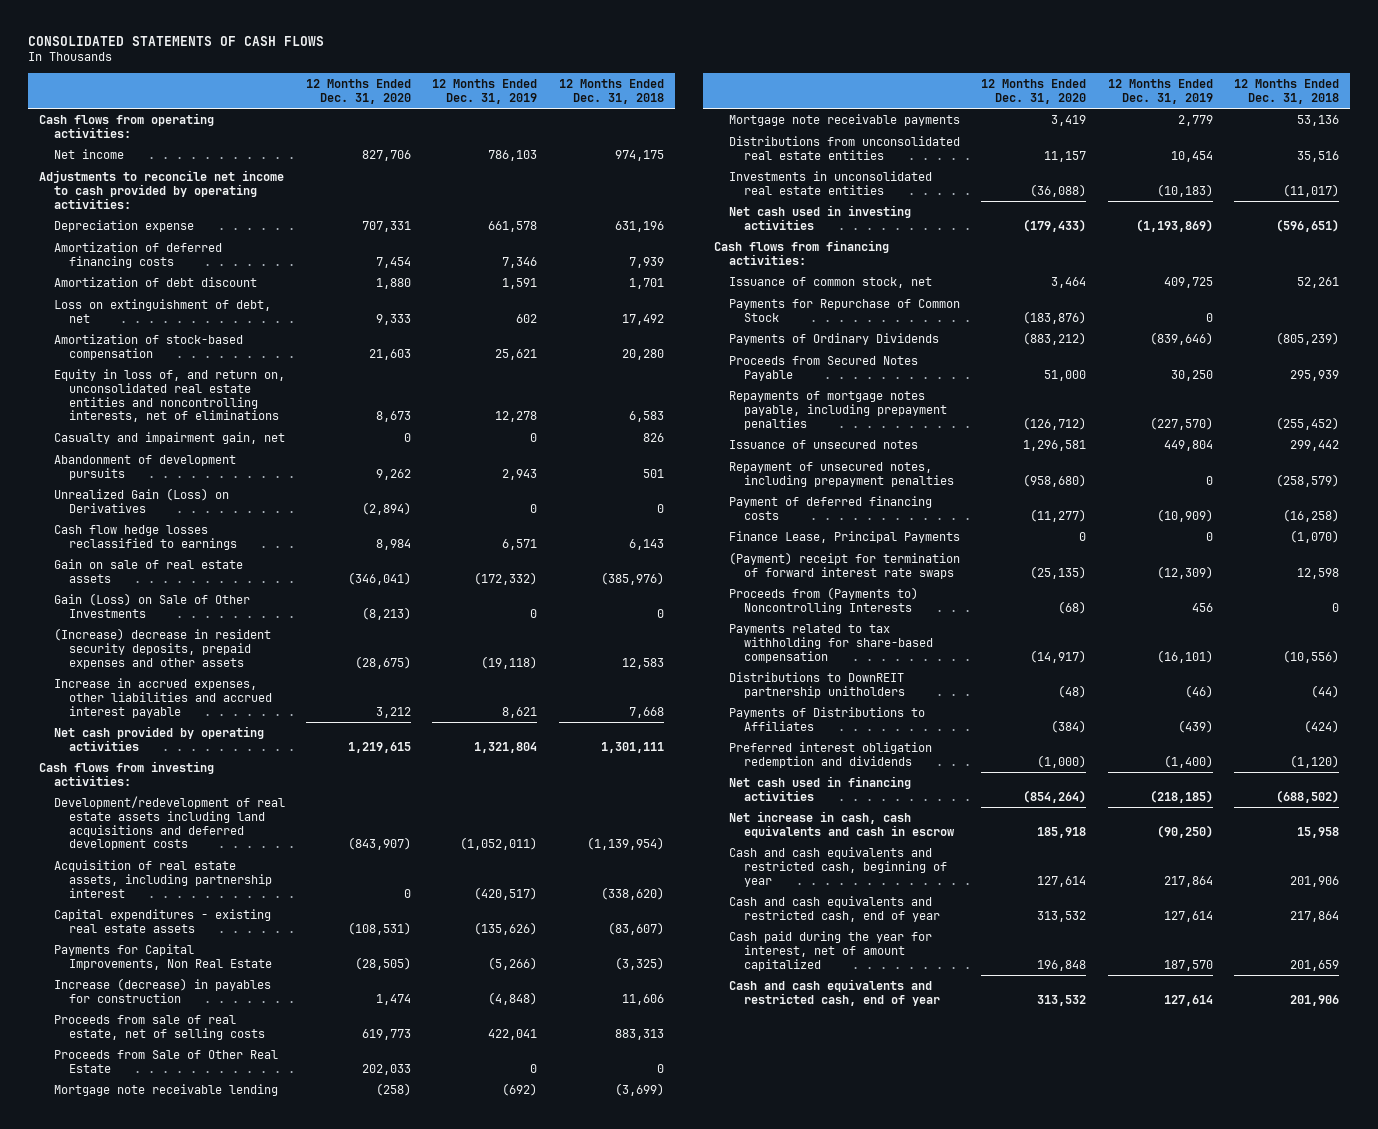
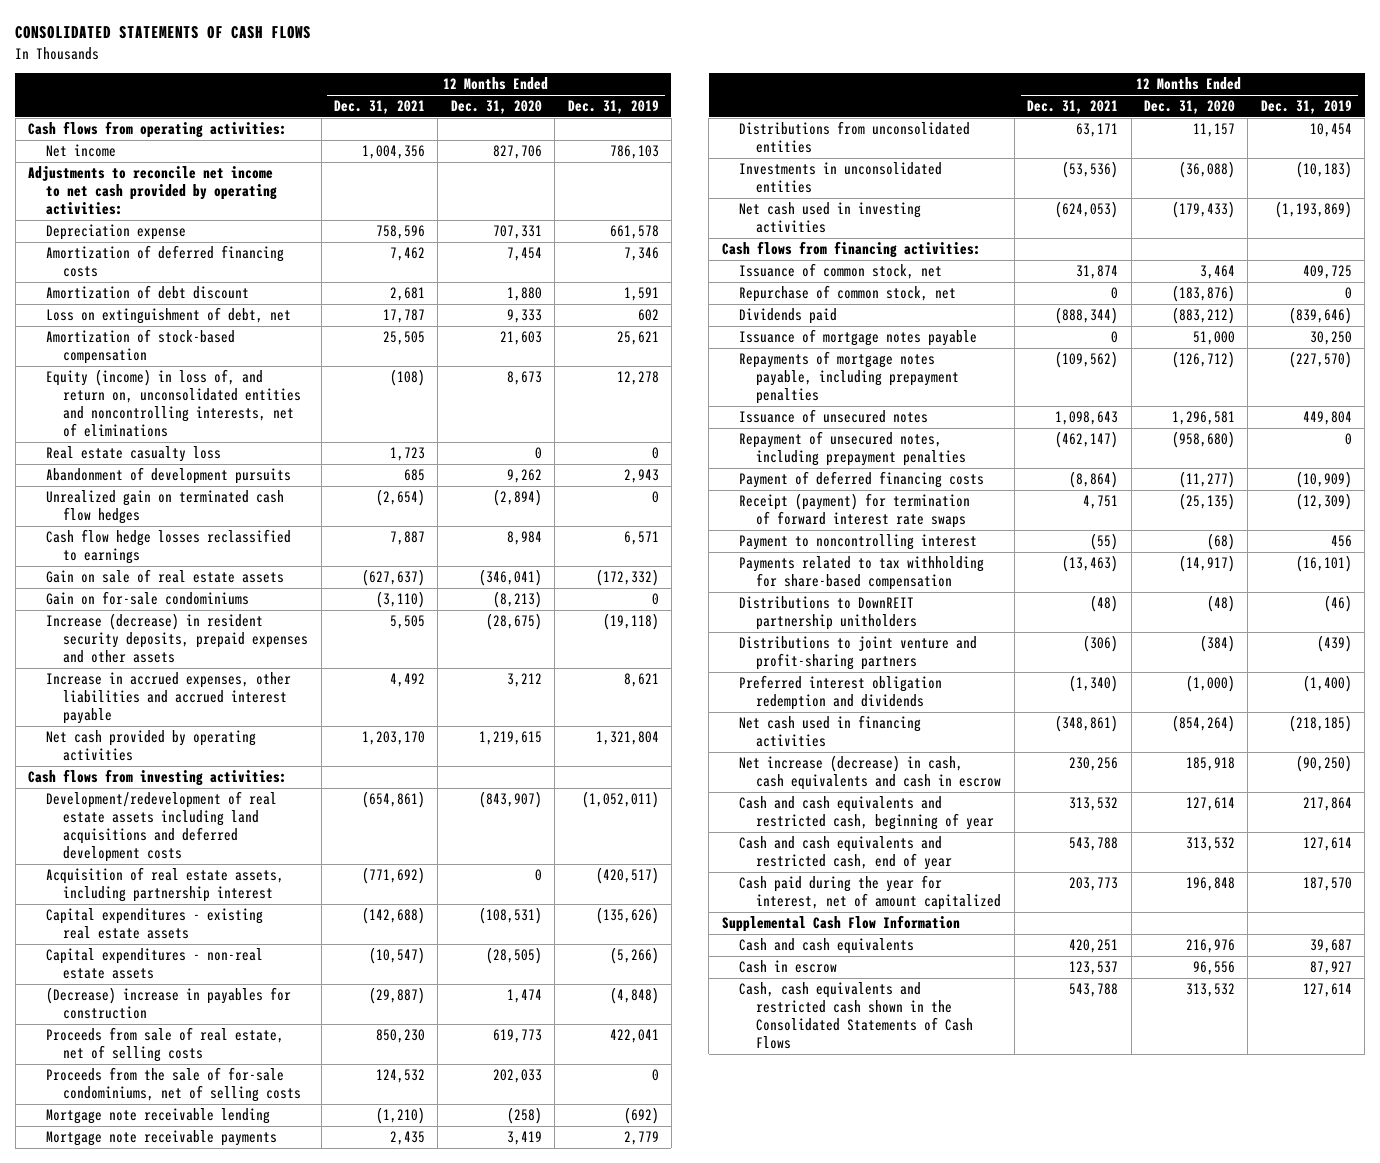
[558,78,664,104] 12 Months Ended Dec. 31, 2018 -> none
none -> [333,100,425,115] Dec. 31, 2021
[38,169,284,209] Adjustments to reconcile net income to cash provided by operating activities: -> [28,166,277,216] Adjustments to reconcile net income to net cash provided by operating activities:
[53,368,285,423] Equity in loss of, and return on, unconsolidated real estate entities and noncontrolling interests, net of eliminations -> [45,369,302,438] Equity (income) in loss of, and return on, unconsolidated entities and noncontrolling interests, net of eliminations
[53,431,285,444] Casualty and impairment gain, net -> [45,446,221,463] Real estate casualty loss
[53,487,229,513] Unrealized Gain (Loss) on Derivatives -> [45,490,284,525] Unrealized gain on terminated cash flow hedges
[53,592,250,618] Gain (Loss) on Sale of Other Investments -> [45,591,249,606] Gain on for-sale condominiums
[53,627,271,669] (Increase) decrease in resident security deposits, prepaid expenses and other assets -> [45,613,309,664] Increase (decrease) in resident security deposits, prepaid expenses and other assets
[53,943,272,970] Payments for Capital Improvements, Non Real Estate -> [45,948,263,980] Capital expenditures - non-real estate assets
[53,977,271,1003] Increase (decrease) in payables for construction -> [45,987,291,1020] (Decrease) increase in payables for construction
[53,1049,278,1073] Proceeds from Sale of Other Real Estate -> [45,1067,302,1103] Proceeds from the sale of for-sale condominiums, net of selling costs
[729,135,961,160] Distributions from unconsolidated real estate entities -> [738,121,970,154] Distributions from unconsolidated entities
[729,170,933,195] Investments in unconsolidated real estate entities -> [738,162,942,194] Investments in unconsolidated entities
[729,298,961,322] Payments for Repurchase of Common Stock -> [738,285,956,303] Repurchase of common stock, net
[729,332,940,345] Payments of Ordinary Dividends -> [738,308,837,325] Dividends paid
[729,355,919,381] Proceeds from Secured Notes Payable -> [738,329,977,347] Issuance of mortgage notes payable
[729,530,961,543] Finance Lease, Principal Payments -> none
[729,551,961,579] (Payment) receipt for termination of forward interest rate swaps -> [738,493,970,529] Receipt (payment) for termination of forward interest rate swaps
[729,586,919,614] Proceeds from (Payments to) Noncontrolling Interests -> [738,534,977,551] Payment to noncontrolling interest
[729,706,926,731] Payments of Distributions to Affiliates -> [738,636,977,671] Distributions to joint venture and profit-sharing partners
[729,810,956,838] Net increase in cash, cash equivalents and cash in escrow -> [738,755,1002,791] Net increase (decrease) in cash, cash equivalents and cash in escrow
none -> [721,915,960,933] Supplemental Cash Flow Information
none -> [738,938,914,955] Cash and cash equivalents
none -> [738,960,837,974] Cash in escrow
[729,978,941,1006] Cash and cash equivalents and restricted cash, end of year -> [738,982,974,1050] Cash, cash equivalents and restricted cash shown in the Consolidated Statements of Cash Flows

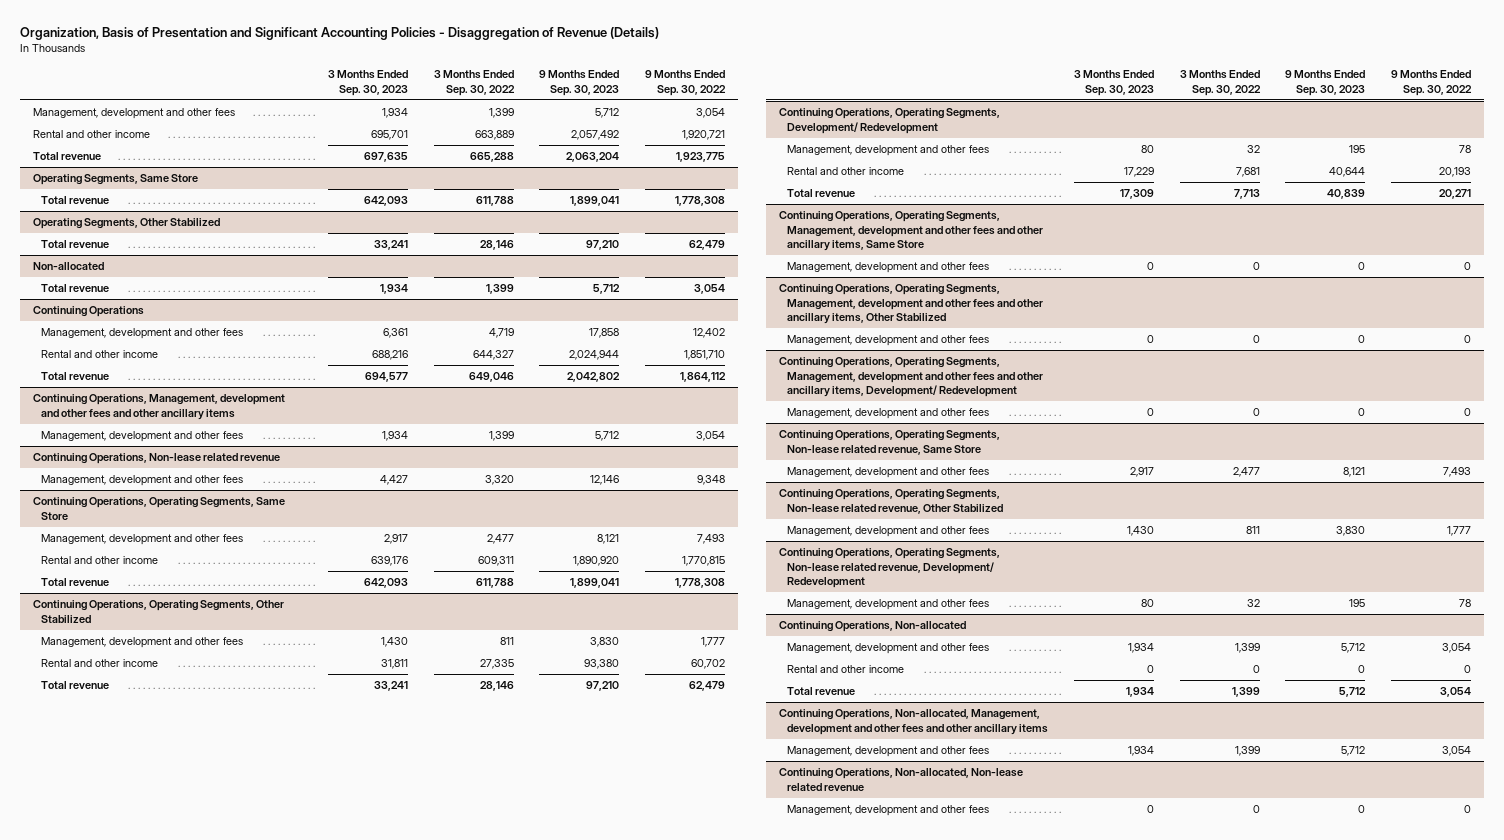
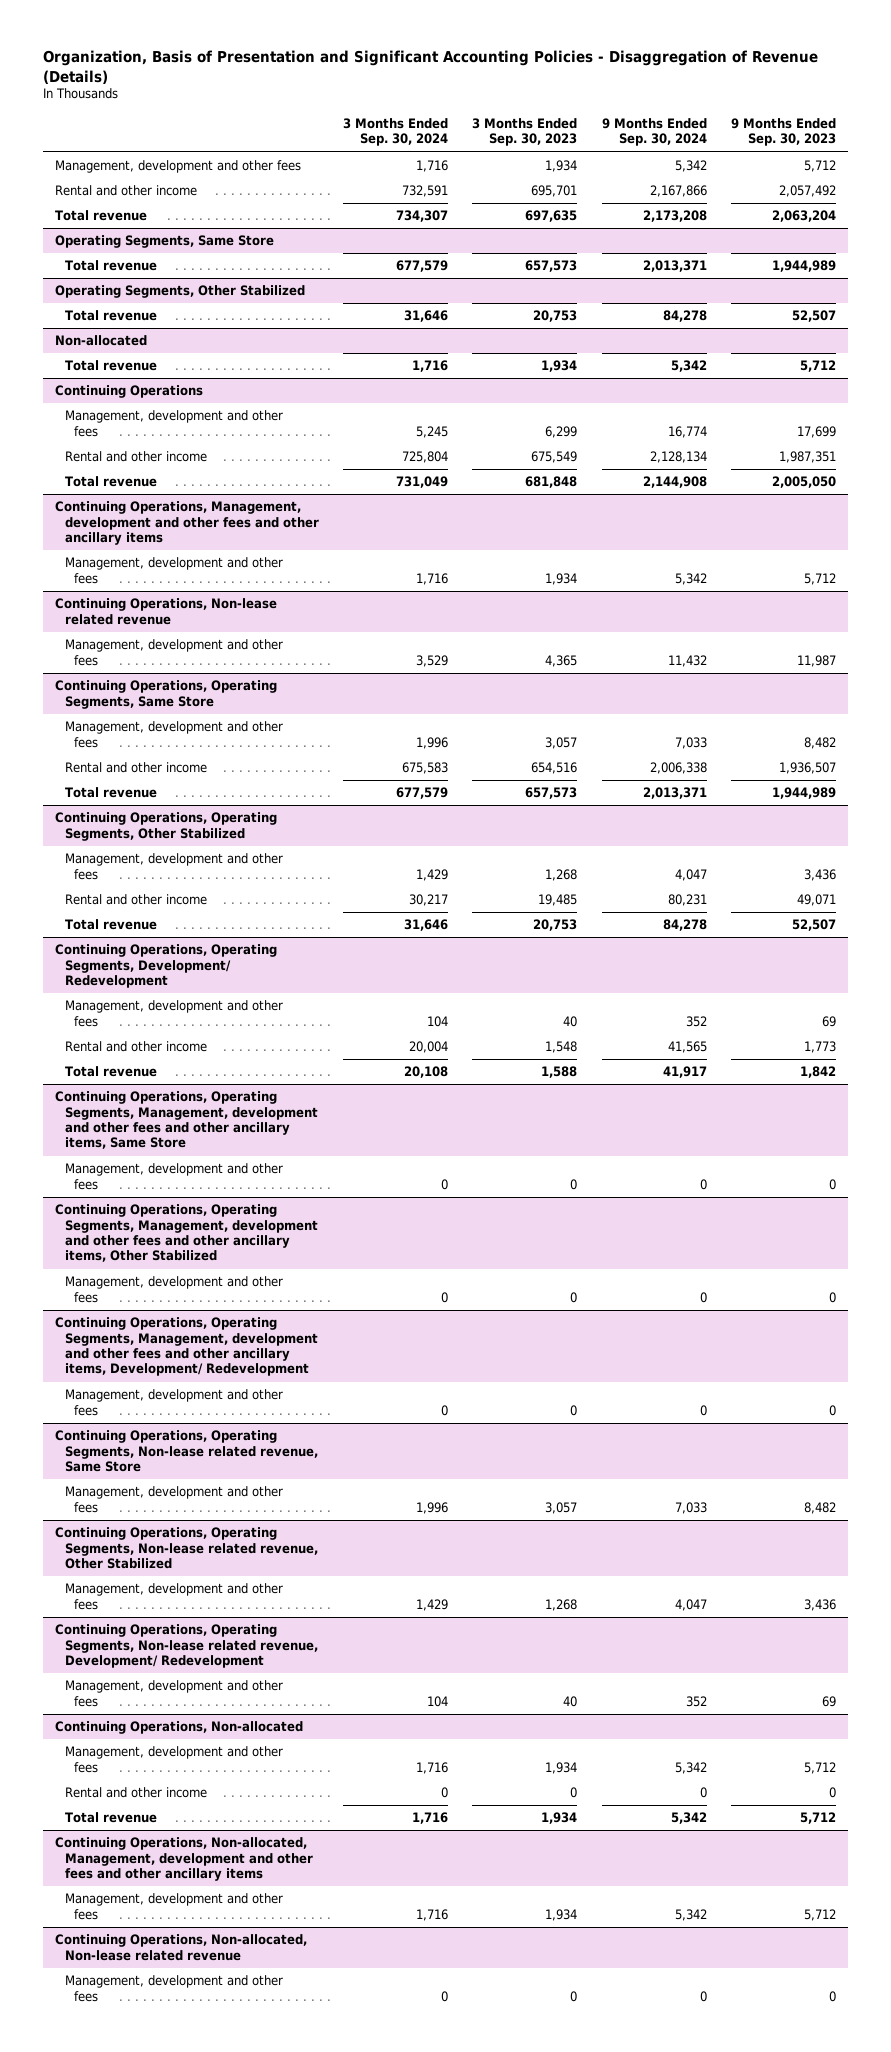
[433,70,515,96] 3 Months Ended Sep. 30, 2022 -> none
[645,70,727,96] 9 Months Ended Sep. 30, 2022 -> none
none -> [343,117,449,147] 3 Months Ended Sep. 30, 2024
none -> [601,117,707,147] 9 Months Ended Sep. 30, 2024
[363,196,408,207] 642,093 -> [525,260,578,273] 657,573
[570,196,620,207] 1,899,041 -> [772,260,837,273] 1,944,989
[373,240,408,251] 33,241 -> [533,310,578,323] 20,753
[586,240,620,251] 97,210 -> [792,310,837,323] 52,507
[382,328,408,339] 6,361 -> [545,425,578,438] 6,299
[589,328,620,339] 17,858 -> [797,425,837,438] 17,699
[371,350,408,361] 688,216 -> [531,451,578,464] 675,549
[569,350,620,361] 2,024,944 -> [779,451,837,464] 1,987,351
[364,372,408,383] 694,577 -> [525,476,578,489] 681,848
[567,372,621,383] 2,042,802 -> [772,476,837,489] 2,005,050
[379,475,408,486] 4,427 -> [545,654,578,667] 4,365
[590,475,620,486] 12,146 -> [797,654,837,667] 11,987
[383,534,408,545] 2,917 -> [545,736,578,749] 3,057
[597,534,620,545] 8,121 -> [804,736,837,749] 8,482
[370,556,408,567] 639,176 -> [531,762,578,775] 654,516
[573,556,620,567] 1,890,920 -> [779,762,837,775] 1,936,507
[363,578,408,589] 642,093 -> [525,787,578,800] 657,573
[570,578,620,589] 1,899,041 -> [772,787,837,800] 1,944,989
[380,637,408,648] 1,430 -> [545,868,578,881] 1,268
[590,637,620,648] 3,830 -> [804,868,837,881] 3,436
[380,659,408,670] 31,811 -> [538,894,578,907] 19,485
[584,659,620,670] 93,380 -> [797,894,837,907] 49,071
[373,681,408,692] 33,241 -> [533,919,578,932] 20,753
[586,681,620,692] 97,210 -> [792,919,837,932] 52,507
[1140,145,1154,154] 80 -> [563,1015,578,1027] 40
[1349,145,1366,154] 195 -> [822,1015,837,1027] 69
[1123,167,1154,178] 17,229 -> [545,1041,578,1054] 1,548
[1329,167,1366,178] 40,644 -> [804,1041,837,1054] 1,773
[1119,189,1154,200] 17,309 -> [541,1066,578,1079] 1,588
[1327,189,1366,200] 40,839 -> [800,1066,837,1079] 1,842
[1129,467,1154,478] 2,917 -> [545,1501,578,1514] 3,057
[1343,467,1366,478] 8,121 -> [804,1501,837,1514] 8,482
[1126,526,1154,537] 1,430 -> [545,1598,578,1611] 1,268
[1336,526,1366,537] 3,830 -> [804,1598,837,1611] 3,436
[1140,599,1154,608] 80 -> [563,1695,578,1707] 40
[1349,599,1366,608] 195 -> [822,1695,837,1707] 69

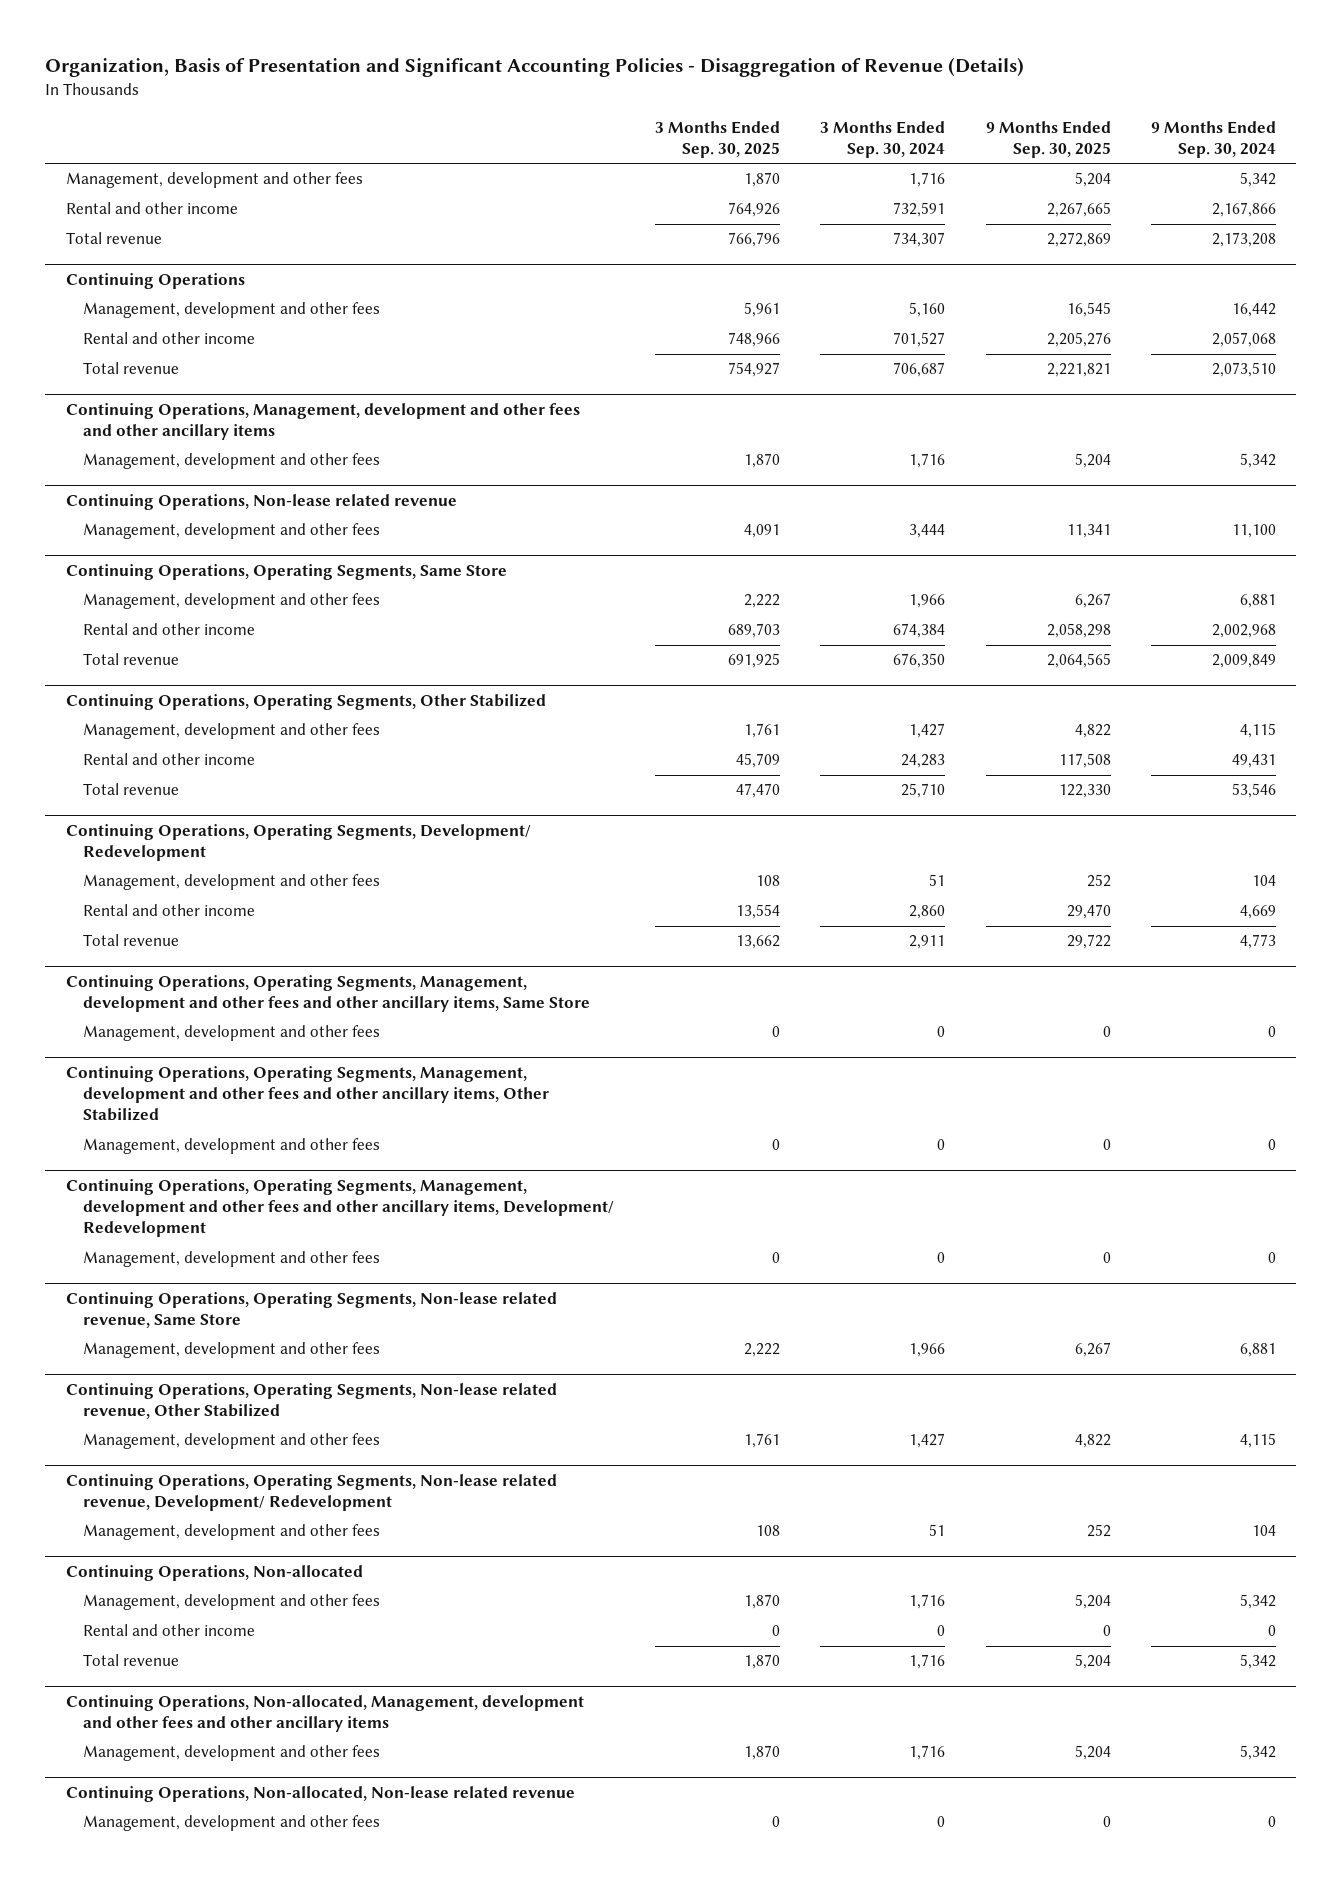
[472,117,578,147] 3 Months Ended Sep. 30, 2023 -> none
[731,117,837,147] 9 Months Ended Sep. 30, 2023 -> none
none -> [654,120,780,159] 3 Months Ended Sep. 30, 2025
none -> [985,120,1111,159] 9 Months Ended Sep. 30, 2025
[55,235,275,249] Operating Segments, Same Store -> none
[64,260,157,272] Total revenue -> none
[55,285,306,299] Operating Segments, Other Stabilized -> none
[64,310,157,322] Total revenue -> none
[55,335,148,347] Non-allocated -> none
[64,360,157,372] Total revenue -> none
[416,425,449,438] 5,245 -> [909,302,946,318] 5,160
[667,425,707,438] 16,774 -> [1232,303,1277,318] 16,442
[402,451,449,464] 725,804 -> [893,332,946,348] 701,527
[649,451,707,464] 2,128,134 -> [1212,332,1277,348] 2,057,068
[396,476,449,489] 731,049 -> [893,362,946,378] 706,687
[642,476,707,489] 2,144,908 -> [1212,362,1277,378] 2,073,510
[416,654,449,667] 3,529 -> [909,524,946,539] 3,444
[667,654,707,667] 11,432 -> [1232,524,1277,539] 11,100
[416,736,449,749] 1,996 -> [909,594,946,609] 1,966
[674,736,707,749] 7,033 -> [1240,594,1277,609] 6,881
[402,762,449,775] 675,583 -> [893,623,946,639] 674,384
[649,762,707,775] 2,006,338 -> [1212,624,1277,639] 2,002,968
[396,787,449,800] 677,579 -> [893,653,946,669] 676,350
[642,787,707,800] 2,013,371 -> [1212,654,1277,669] 2,009,849
[416,868,449,881] 1,429 -> [909,723,946,739] 1,427
[674,868,707,881] 4,047 -> [1240,723,1277,739] 4,115
[409,894,449,907] 30,217 -> [901,754,946,769] 24,283
[667,894,707,907] 80,231 -> [1232,754,1277,769] 49,431
[404,919,449,932] 31,646 -> [901,783,946,799] 25,710
[662,919,707,932] 84,278 -> [1232,783,1277,799] 53,546
[427,1015,449,1027] 104 -> [929,874,946,887] 51
[685,1015,707,1027] 352 -> [1252,875,1277,887] 104
[409,1041,449,1054] 20,004 -> [909,905,946,920] 2,860
[667,1041,707,1054] 41,565 -> [1240,905,1277,920] 4,669
[404,1066,449,1079] 20,108 -> [909,935,946,950] 2,911
[662,1066,707,1079] 41,917 -> [1240,934,1277,950] 4,773
[416,1501,449,1514] 1,996 -> [909,1343,946,1358] 1,966
[674,1501,707,1514] 7,033 -> [1240,1343,1277,1358] 6,881
[416,1598,449,1611] 1,429 -> [909,1433,946,1449] 1,427
[674,1598,707,1611] 4,047 -> [1240,1433,1277,1449] 4,115
[427,1695,449,1707] 104 -> [929,1524,946,1537] 51
[685,1695,707,1707] 352 -> [1252,1525,1277,1537] 104

